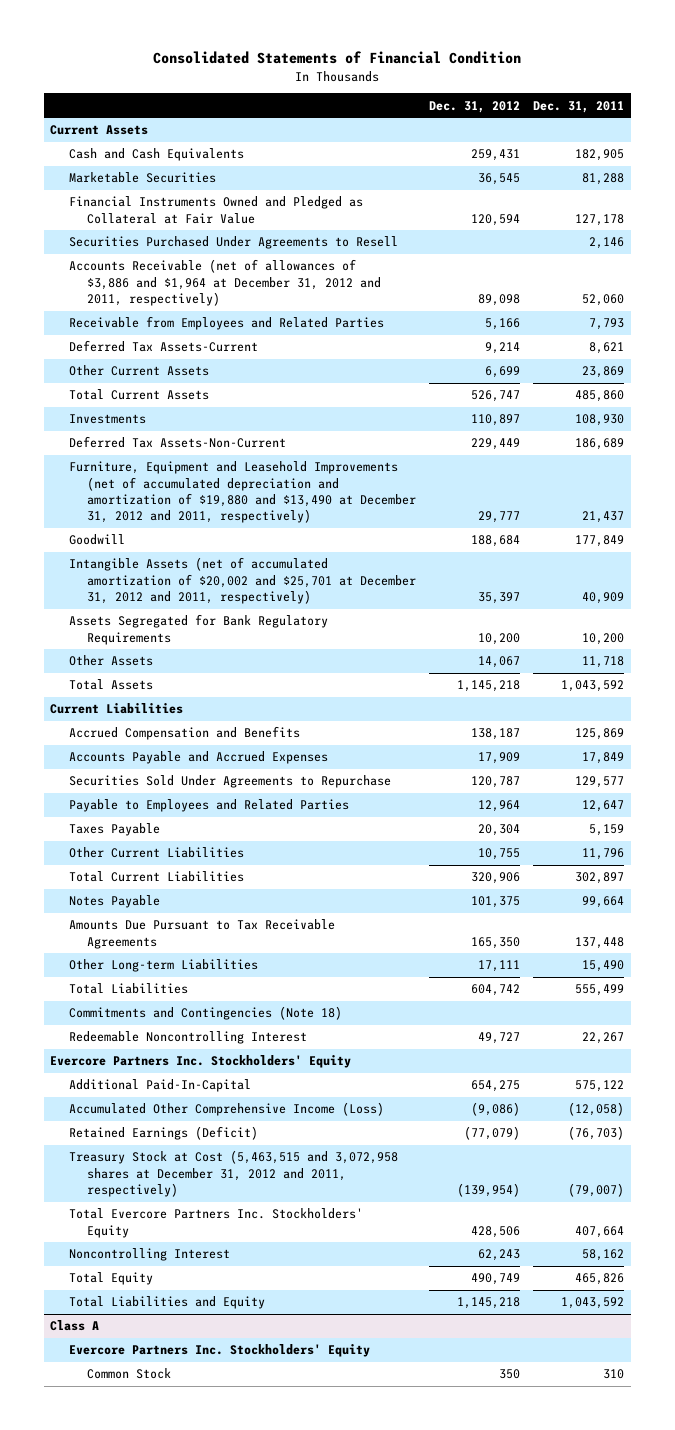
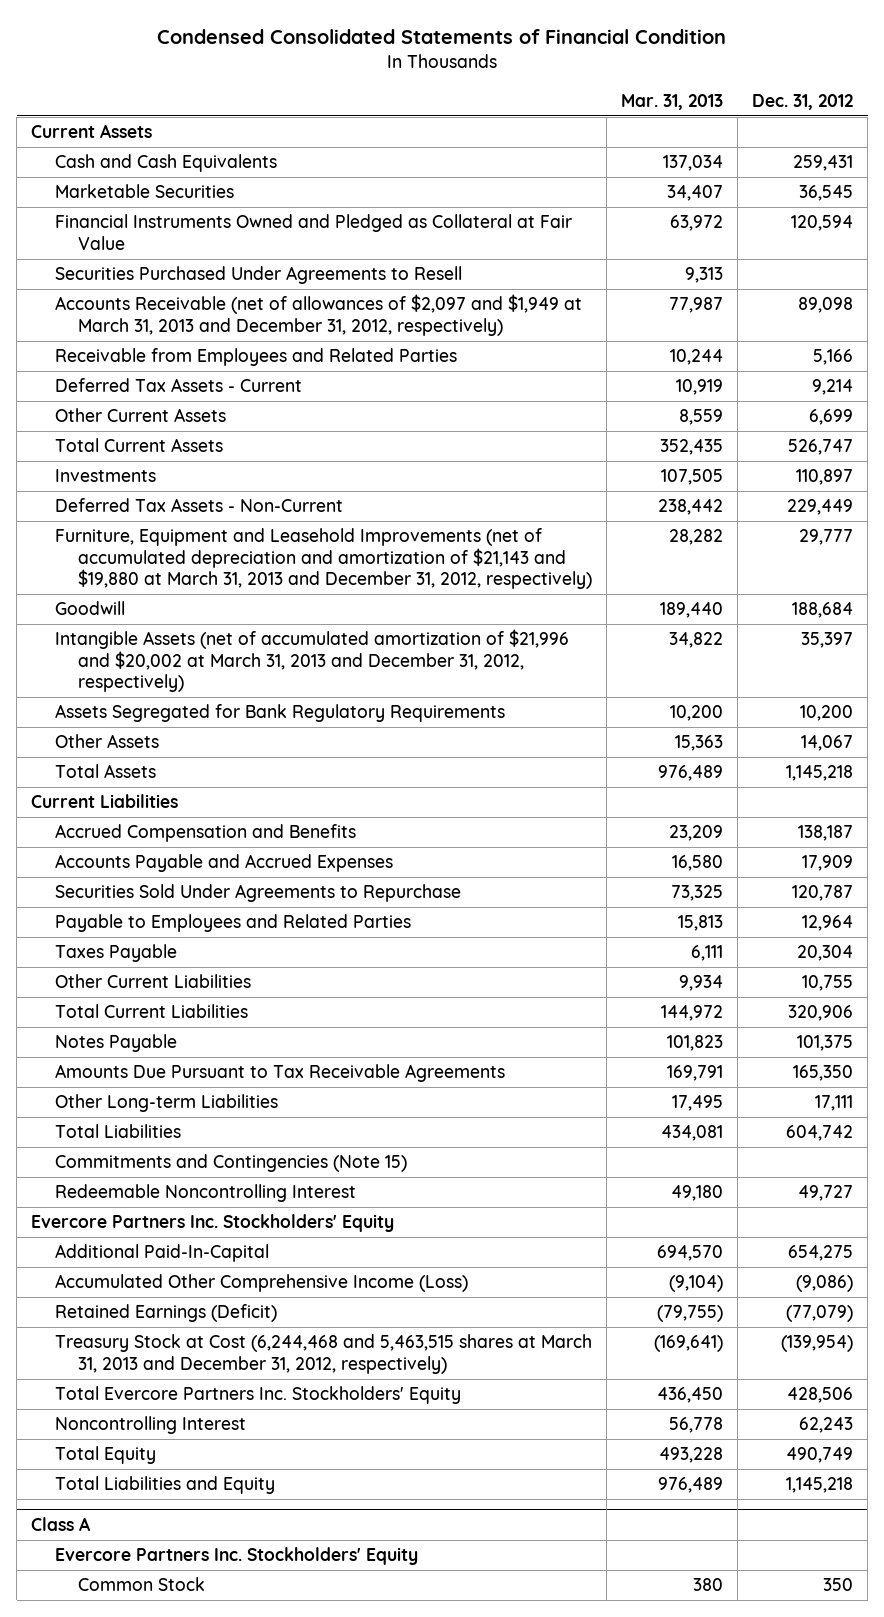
[153,51,522,65] Consolidated Statements of Financial Condition -> [157,28,727,44] Condensed Consolidated Statements of Financial Condition
[533,100,625,113] Dec. 31, 2011 -> none
none -> [620,93,723,110] Mar. 31, 2013
[68,259,381,307] Accounts Receivable (net of allowances of $3,886 and $1,964 at December 31, 2012 and 2011, respectively) -> [54,294,582,336] Accounts Receivable (net of allowances of $2,097 and $1,949 at March 31, 2013 and December 31, 2012, respectively)
[68,340,258,353] Deferred Tax Assets-Current -> [54,378,302,393] Deferred Tax Assets - Current
[68,436,286,449] Deferred Tax Assets-Non-Current -> [54,498,343,513] Deferred Tax Assets - Non-Current
[68,461,416,524] Furniture, Equipment and Leasehold Improvements (net of accumulated depreciation and amortization of $19,880 and $13,490 at December 31, 2012 and 2011, respectively) -> [54,528,592,589] Furniture, Equipment and Leasehold Improvements (net of accumulated depreciation and amortization of $21,143 and $19,880 at March 31, 2013 and December 31, 2012, respectively)
[68,557,416,605] Intangible Assets (net of accumulated amortization of $20,002 and $25,701 at December 31, 2012 and 2011, respectively) -> [54,629,569,692] Intangible Assets (net of accumulated amortization of $21,996 and $20,002 at March 31, 2013 and December 31, 2012, respectively)
[68,1006,342,1021] Commitments and Contingencies (Note 18) -> [54,1154,407,1173] Commitments and Contingencies (Note 15)
[68,1150,398,1198] Treasury Stock at Cost (5,463,515 and 3,072,958 shares at December 31, 2012 and 2011, respectively) -> [54,1334,592,1374] Treasury Stock at Cost (6,244,468 and 5,463,515 shares at March 31, 2013 and December 31, 2012, respectively)

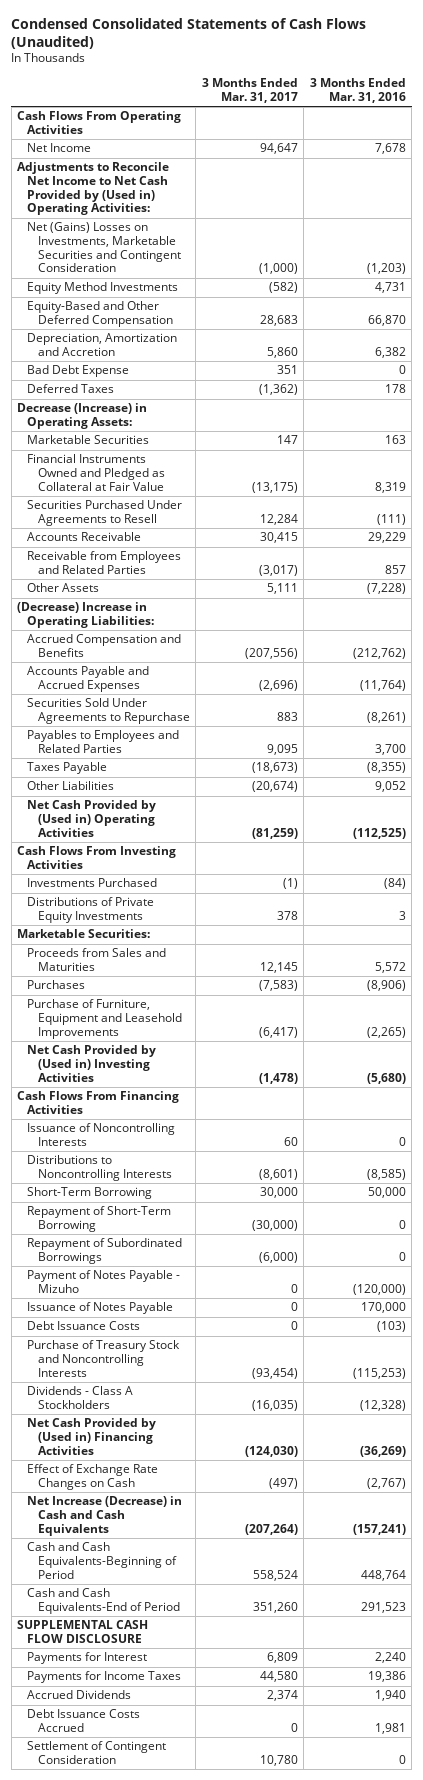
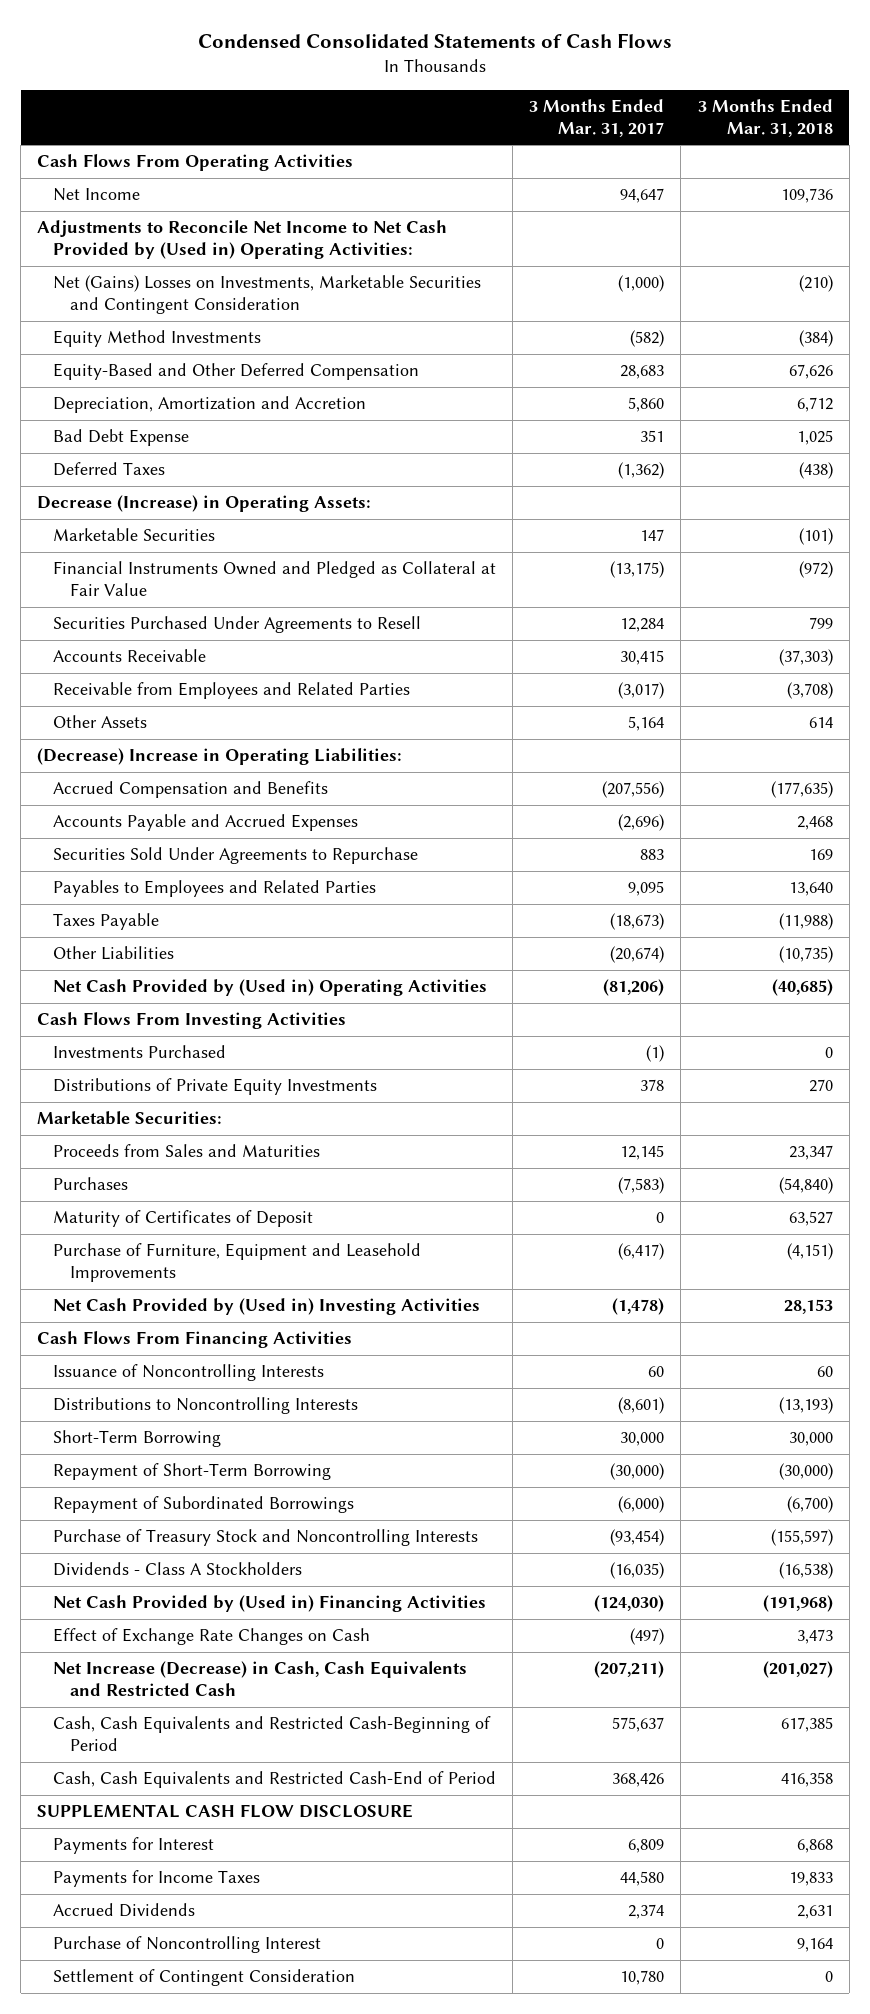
[11,17,367,49] Condensed Consolidated Statements of Cash Flows (Unaudited) -> [197,33,672,49] Condensed Consolidated Statements of Cash Flows
[309,78,406,104] 3 Months Ended Mar. 31, 2016 -> none
none -> [697,98,833,137] 3 Months Ended Mar. 31, 2018
[266,583,298,595] 5,111 -> [628,716,665,732] 5,164
[251,827,298,839] (81,259) -> [603,979,665,997] (81,206)
none -> [53,1210,314,1228] Maturity of Certificates of Deposit
[27,1270,181,1294] Payment of Notes Payable - Mizuho -> none
[27,1302,174,1315] Issuance of Notes Payable -> none
[27,1321,141,1331] Debt Issuance Costs -> none
[27,1496,183,1536] Net Increase (Decrease) in Cash and Cash Equivalents -> [53,1661,468,1697] Net Increase (Decrease) in Cash, Cash Equivalents and Restricted Cash
[244,1523,298,1535] (207,264) -> [594,1661,665,1679] (207,211)
[27,1542,177,1579] Cash and Cash Equivalents-Beginning of Period -> [53,1716,492,1752] Cash, Cash Equivalents and Restricted Cash-Beginning of Period
[252,1569,298,1581] 558,524 -> [612,1717,665,1733] 575,637
[27,1588,180,1615] Cash and Cash Equivalents-End of Period -> [53,1771,497,1789] Cash, Cash Equivalents and Restricted Cash-End of Period
[252,1602,298,1614] 351,260 -> [612,1773,665,1788] 368,426
[27,1709,141,1733] Debt Issuance Costs Accrued -> none
none -> [53,1936,322,1954] Purchase of Noncontrolling Interest

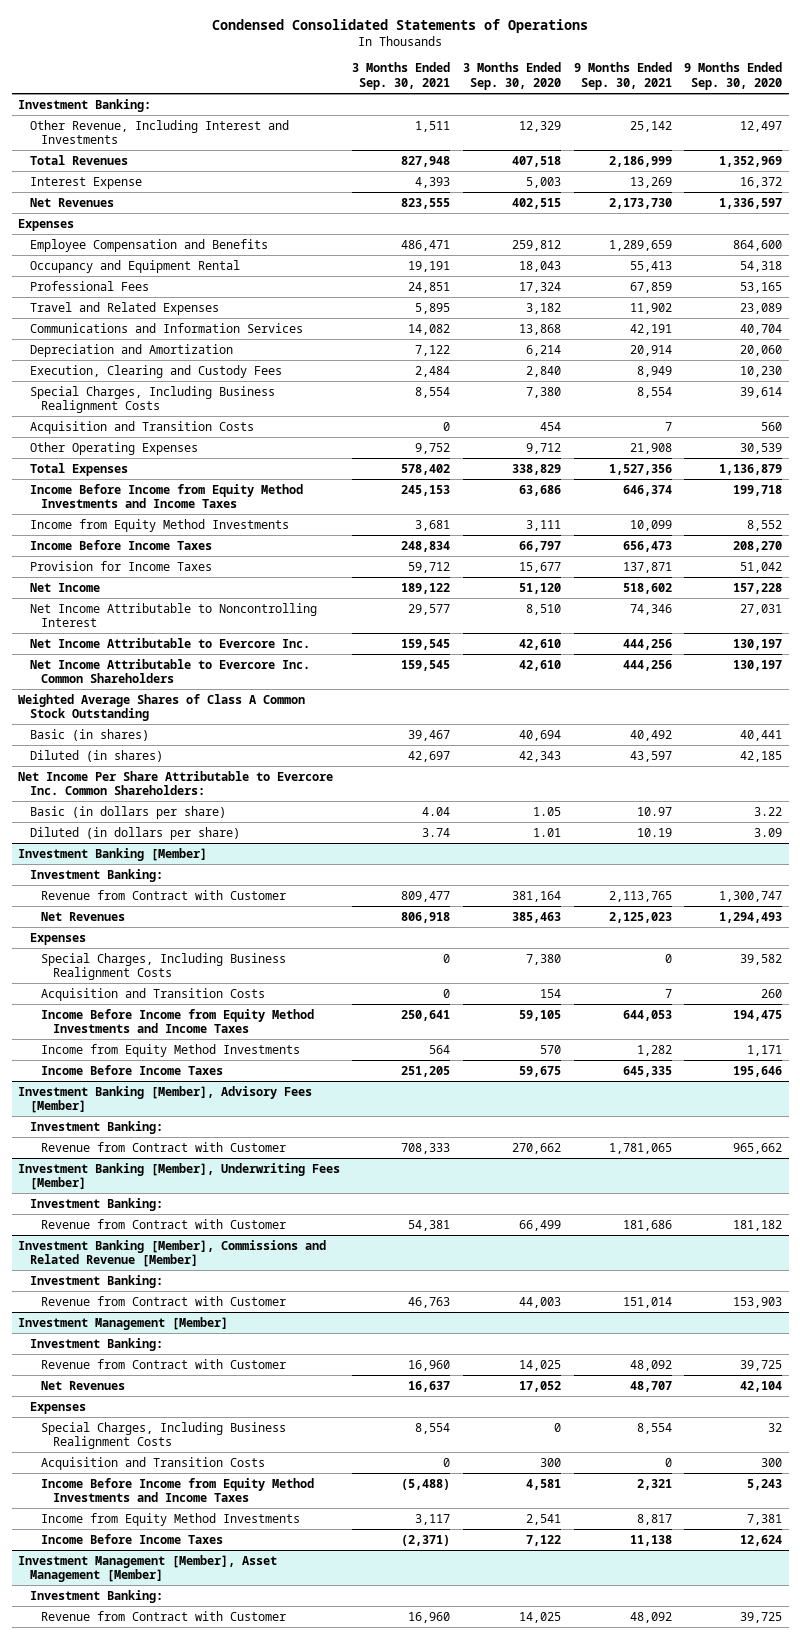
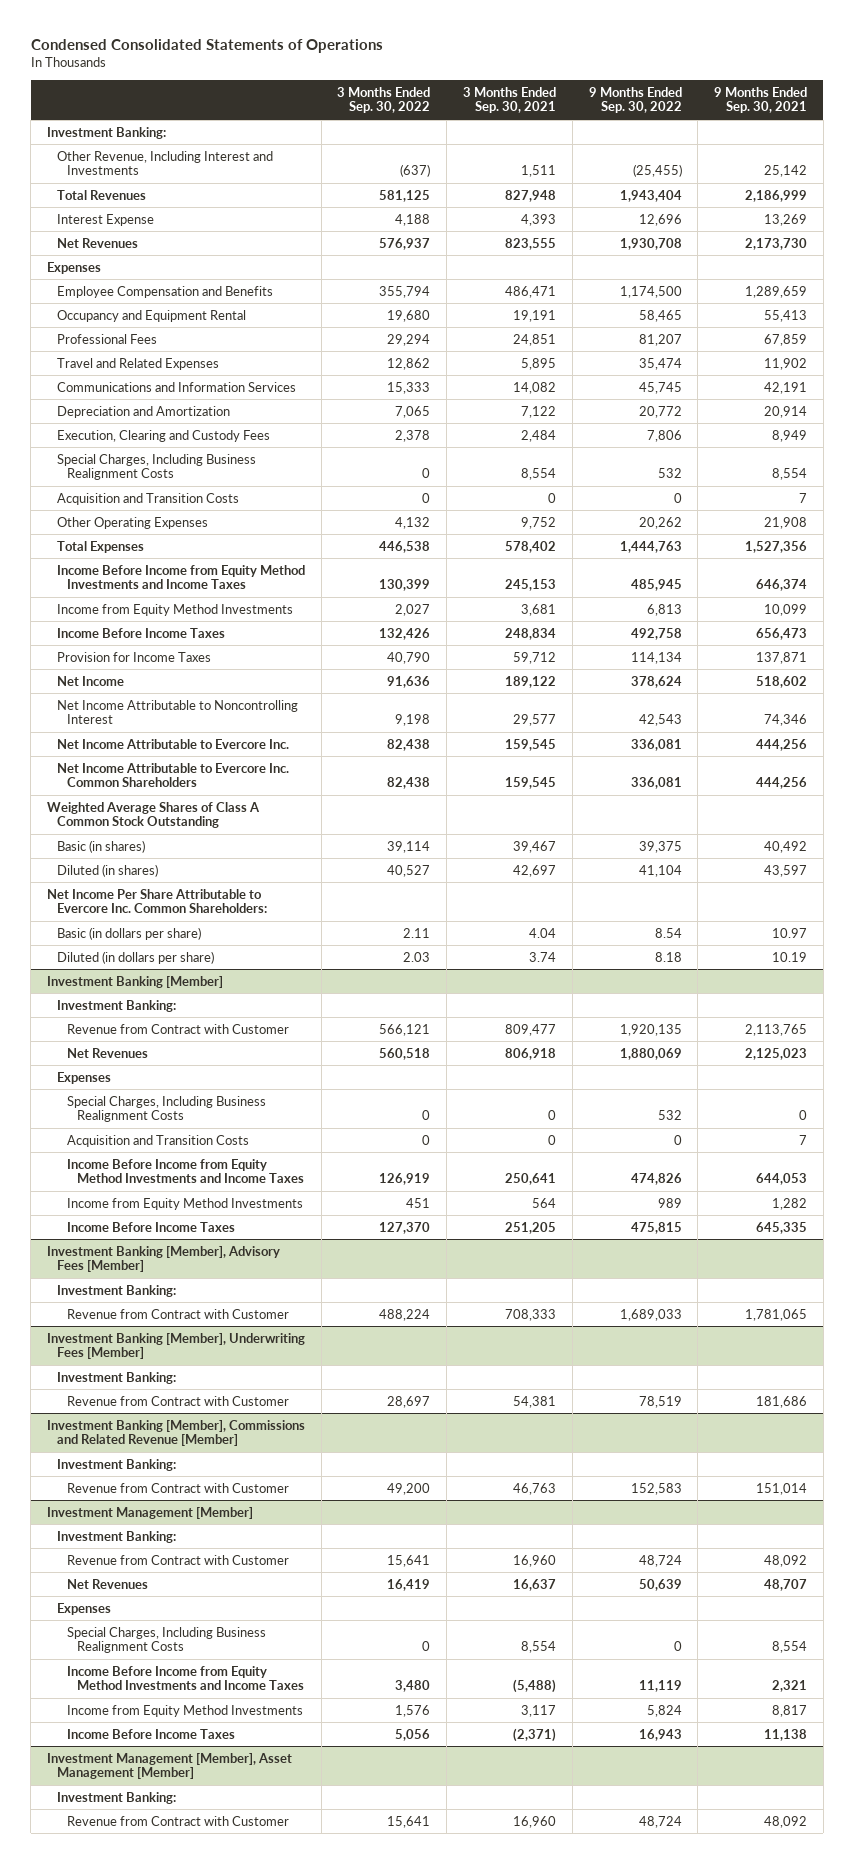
[463,62,562,90] 3 Months Ended Sep. 30, 2020 -> none
[684,62,783,90] 9 Months Ended Sep. 30, 2020 -> none
none -> [337,86,431,114] 3 Months Ended Sep. 30, 2022
none -> [588,86,682,114] 9 Months Ended Sep. 30, 2022
[41,1456,266,1470] Acquisition and Transition Costs -> none

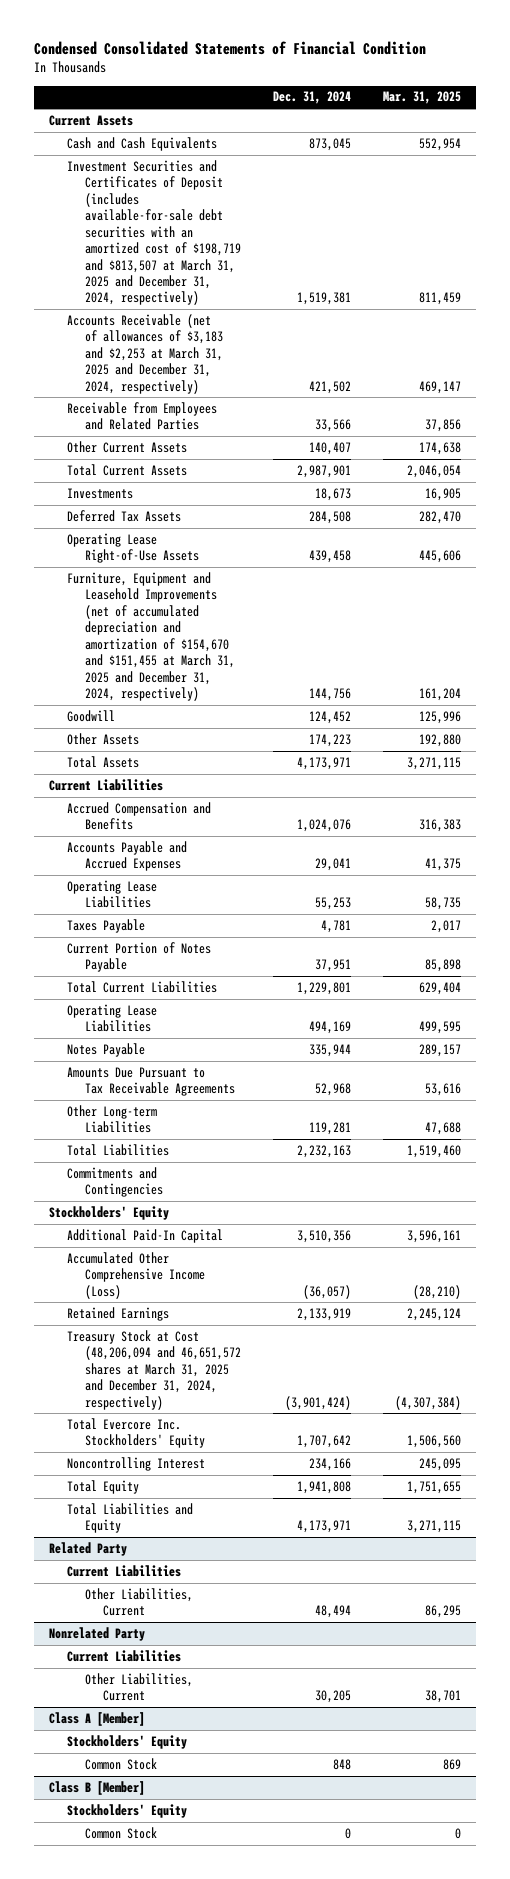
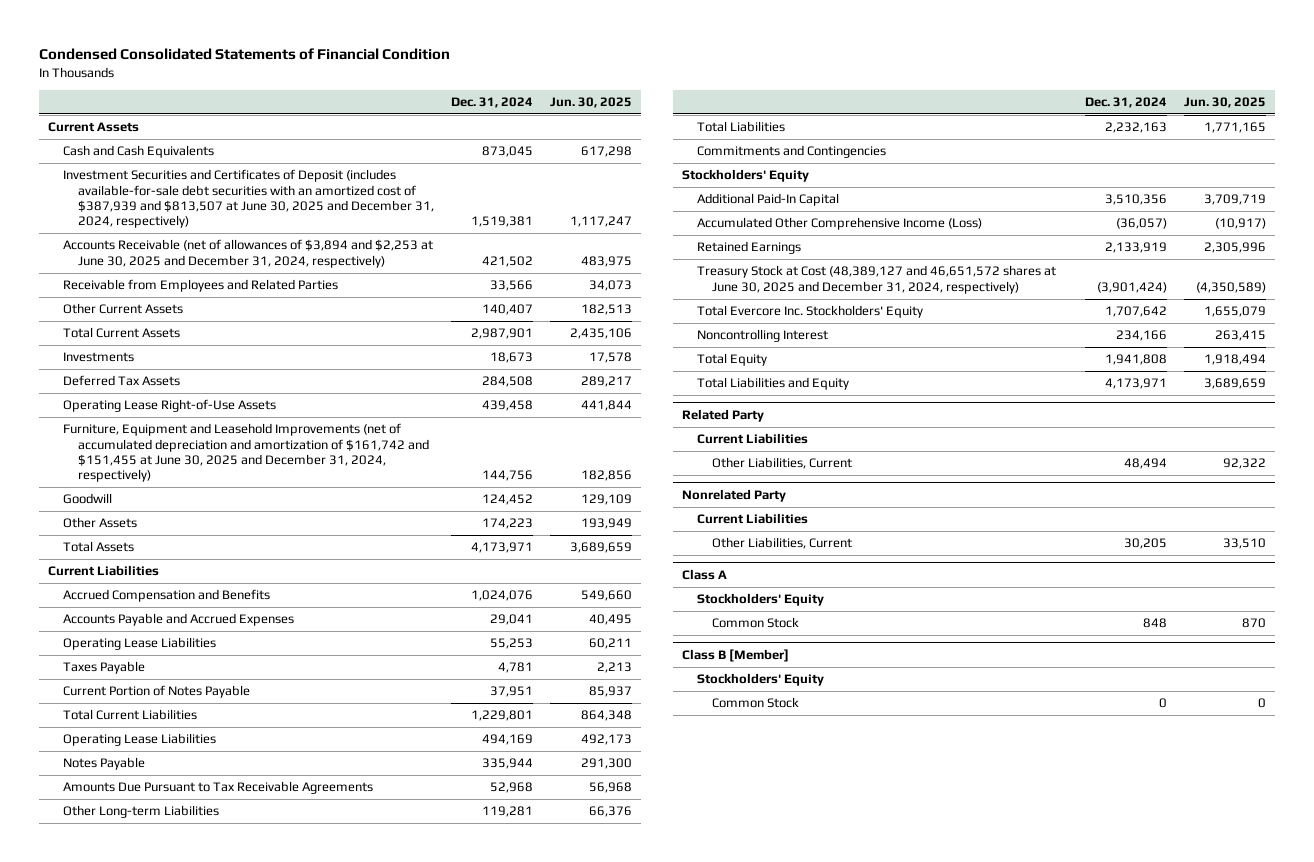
[382,91,461,105] Mar. 31, 2025 -> none
none -> [550,96,633,108] Jun. 30, 2025
[67,159,242,306] Investment Securities and Certificates of Deposit (includes available-for-sale debt securities with an amortized cost of $198,719 and $813,507 at March 31, 2025 and December 31, 2024, respectively) -> [63,169,435,229] Investment Securities and Certificates of Deposit (includes available-for-sale debt securities with an amortized cost of $387,939 and $813,507 at June 30, 2025 and December 31, 2024, respectively)
[67,313,224,394] Accounts Receivable (net of allowances of $3,183 and $2,253 at March 31, 2025 and December 31, 2024, respectively) -> [63,239,434,268] Accounts Receivable (net of allowances of $3,894 and $2,253 at June 30, 2025 and December 31, 2024, respectively)
[67,571,236,702] Furniture, Equipment and Leasehold Improvements (net of accumulated depreciation and amortization of $154,670 and $151,455 at March 31, 2025 and December 31, 2024, respectively) -> [63,423,430,483] Furniture, Equipment and Leasehold Improvements (net of accumulated depreciation and amortization of $161,742 and $151,455 at June 30, 2025 and December 31, 2024, respectively)
[67,1329,242,1410] Treasury Stock at Cost (48,206,094 and 46,651,572 shares at March 31, 2025 and December 31, 2024, respectively) -> [696,265,1056,294] Treasury Stock at Cost (48,389,127 and 46,651,572 shares at June 30, 2025 and December 31, 2024, respectively)
[49,1711,146,1726] Class A [Member] -> [681,568,727,580] Class A

